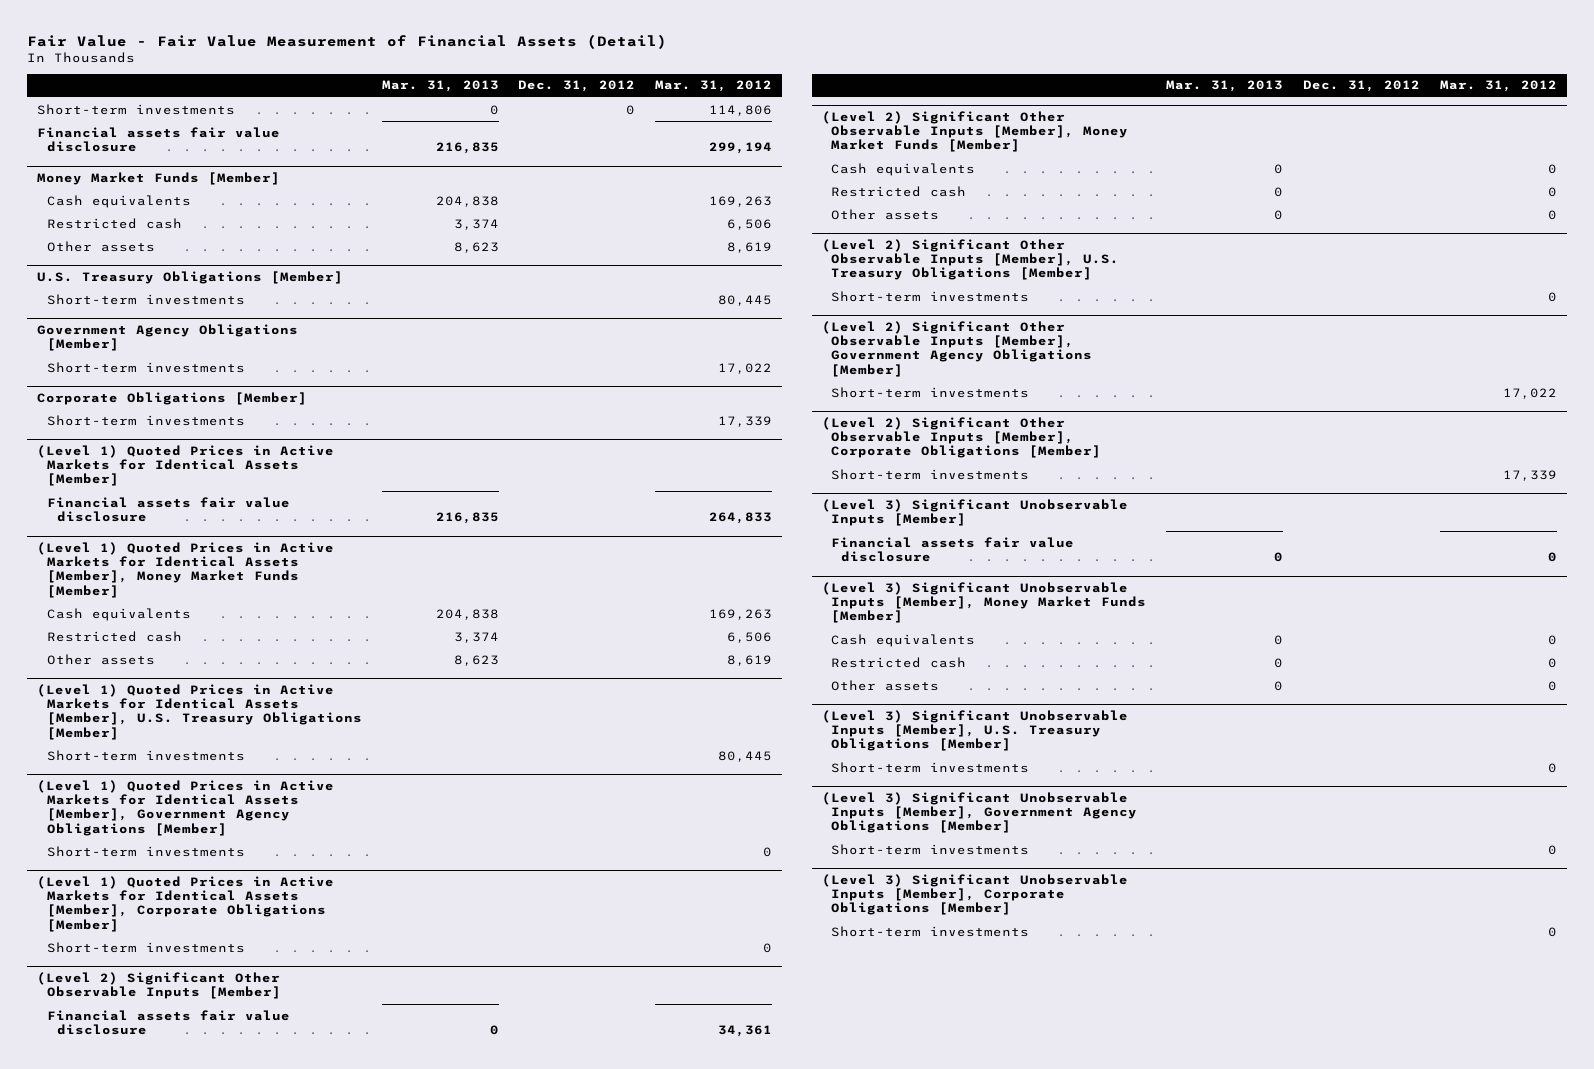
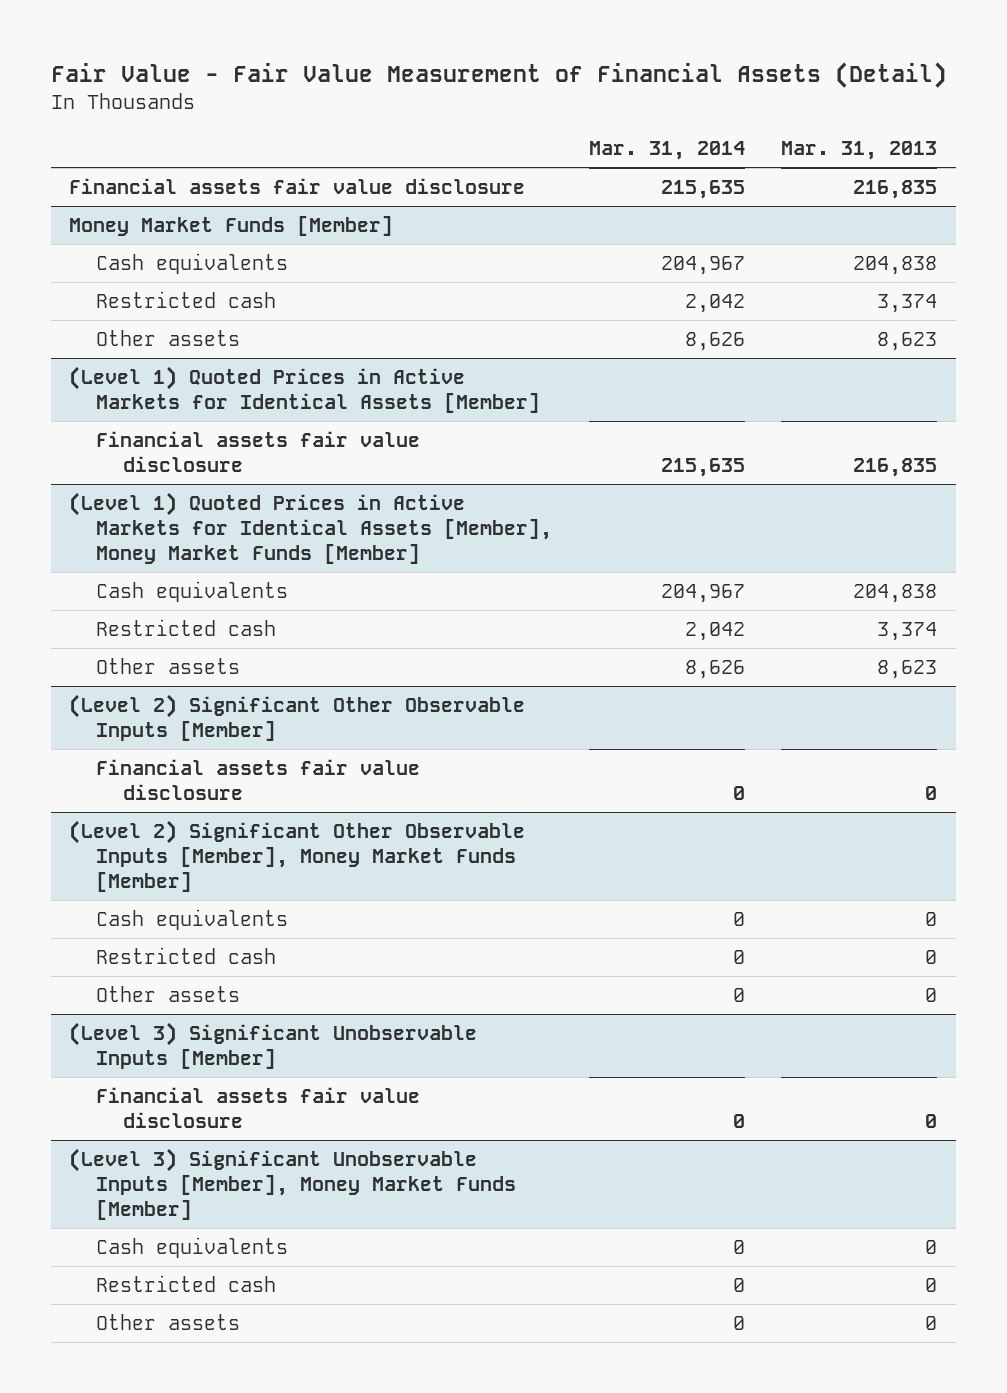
[518,80,636,93] Dec. 31, 2012 -> none
[654,80,772,93] Mar. 31, 2012 -> none
none -> [588,141,745,161] Mar. 31, 2014
[36,103,235,115] Short-term investments -> none
[36,270,343,284] U.S. Treasury Obligations [Member] -> none
[46,293,245,305] Short-term investments -> none
[36,323,298,352] Government Agency Obligations [Member] -> none
[46,361,245,373] Short-term investments -> none
[36,391,307,405] Corporate Obligations [Member] -> none
[46,414,245,426] Short-term investments -> none
[36,683,362,740] (Level 1) Quoted Prices in Active Markets for Identical Assets [Member], U.S. Treasury Obligations [Member] -> none
[46,749,245,761] Short-term investments -> none
[36,779,334,836] (Level 1) Quoted Prices in Active Markets for Identical Assets [Member], Government Agency Obligations [Member] -> none
[46,845,245,857] Short-term investments -> none
[36,875,334,932] (Level 1) Quoted Prices in Active Markets for Identical Assets [Member], Corporate Obligations [Member] -> none
[46,941,245,953] Short-term investments -> none
[821,238,1120,281] (Level 2) Significant Other Observable Inputs [Member], U.S. Treasury Obligations [Member] -> none
[831,290,1030,302] Short-term investments -> none
[821,320,1093,377] (Level 2) Significant Other Observable Inputs [Member], Government Agency Obligations [Member] -> none
[831,386,1030,398] Short-term investments -> none
[821,416,1102,459] (Level 2) Significant Other Observable Inputs [Member], Corporate Obligations [Member] -> none
[831,468,1030,480] Short-term investments -> none
[821,709,1128,752] (Level 3) Significant Unobservable Inputs [Member], U.S. Treasury Obligations [Member] -> none
[831,761,1030,773] Short-term investments -> none
[821,791,1138,834] (Level 3) Significant Unobservable Inputs [Member], Government Agency Obligations [Member] -> none
[831,843,1030,855] Short-term investments -> none
[821,873,1128,916] (Level 3) Significant Unobservable Inputs [Member], Corporate Obligations [Member] -> none
[831,925,1030,937] Short-term investments -> none

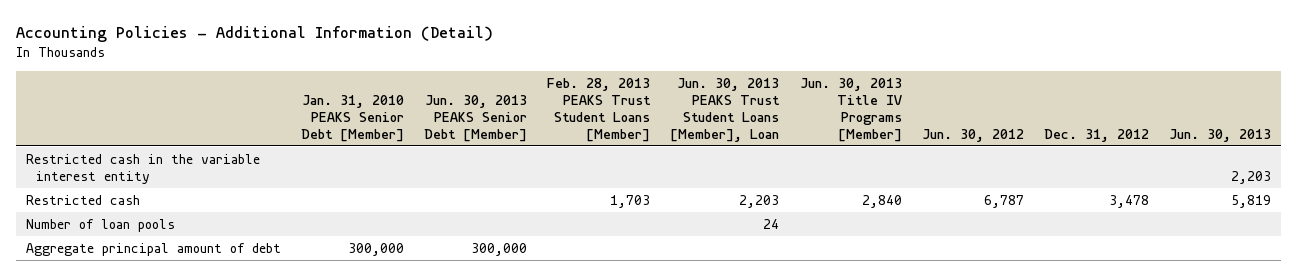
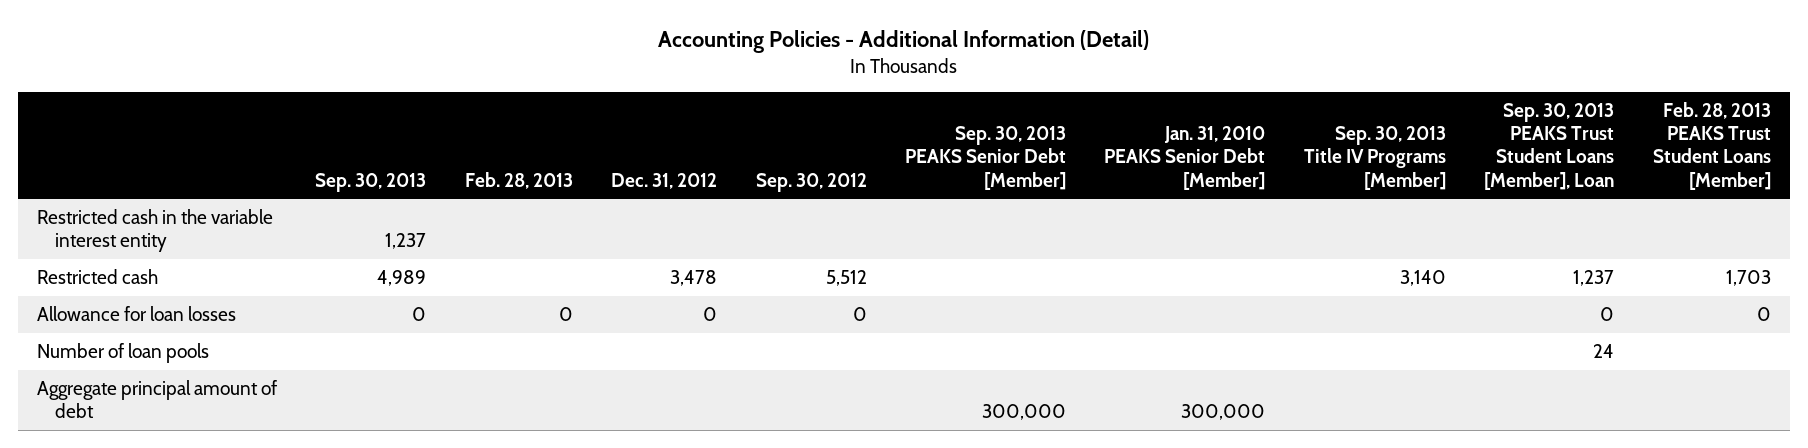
[424,94,528,142] Jun. 30, 2013 PEAKS Senior Debt [Member] -> none
[670,77,781,142] Jun. 30, 2013 PEAKS Trust Student Loans [Member], Loan -> none
[799,77,902,142] Jun. 30, 2013 Title IV Programs [Member] -> none
[921,128,1024,142] Jun. 30, 2012 -> none
[1168,128,1271,142] Jun. 30, 2013 -> none
none -> [315,172,427,192] Sep. 30, 2013
none -> [464,171,573,189] Feb. 28, 2013
none -> [755,172,867,192] Sep. 30, 2012
none -> [905,126,1067,190] Sep. 30, 2013 PEAKS Senior Debt [Member]
none -> [1303,126,1446,190] Sep. 30, 2013 Title IV Programs [Member]
none -> [1484,103,1615,190] Sep. 30, 2013 PEAKS Trust Student Loans [Member], Loan
none -> [36,305,236,321] Allowance for loan losses

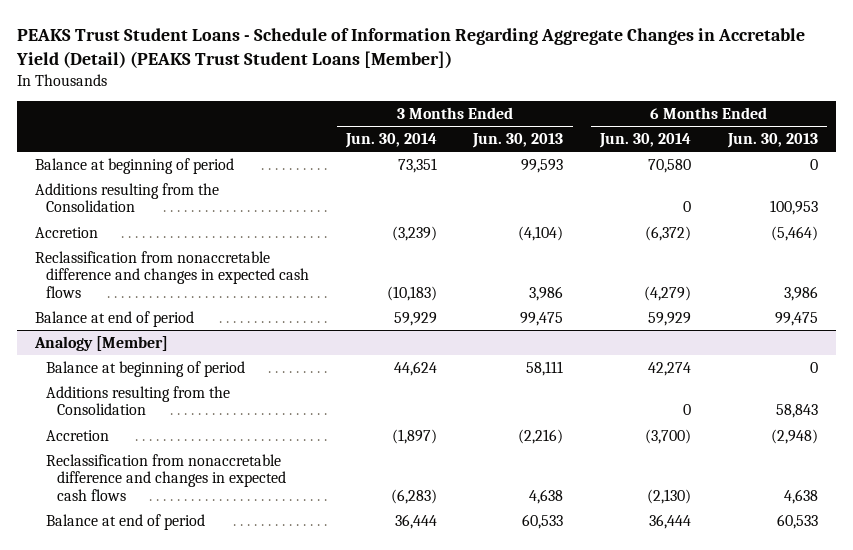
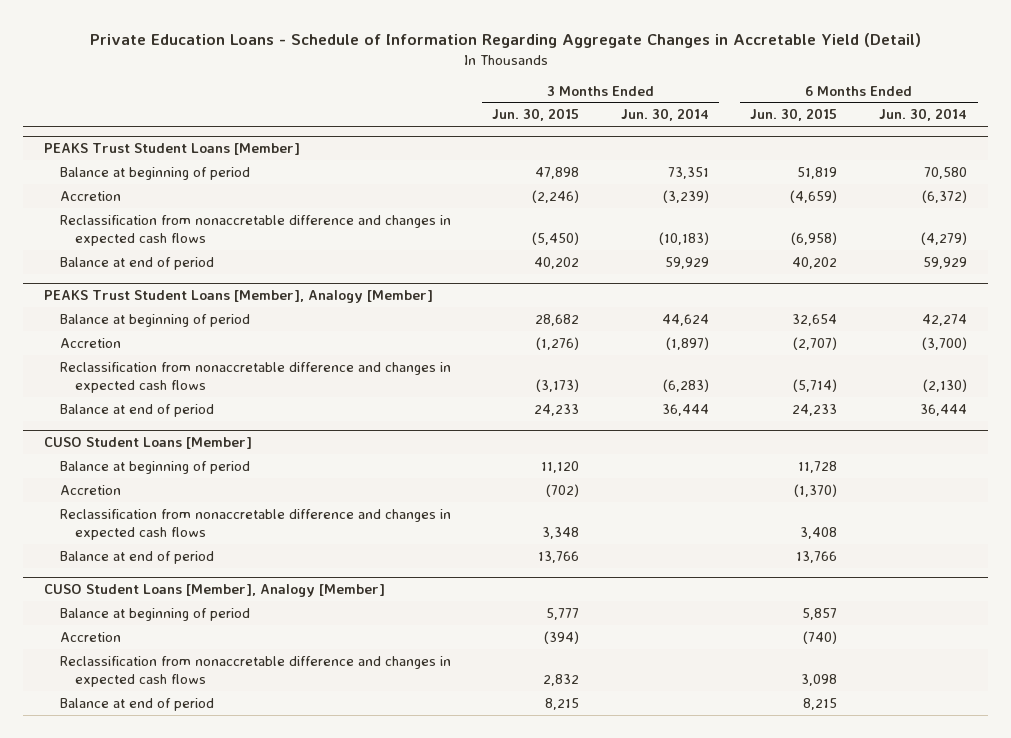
[15,27,805,68] PEAKS Trust Student Loans - Schedule of Information Regarding Aggregate Changes in Accretable Yield (Detail) (PEAKS Trust Student Loans [Member]) -> [89,33,921,49] Private Education Loans - Schedule of Information Regarding Aggregate Changes in Accretable Yield (Detail)
[472,132,564,148] Jun. 30, 2013 -> none
[726,132,818,148] Jun. 30, 2013 -> none
none -> [492,108,580,122] Jun. 30, 2015
none -> [750,108,838,122] Jun. 30, 2015
none -> [43,142,300,155] PEAKS Trust Student Loans [Member]
[35,182,220,213] Additions resulting from the Consolidation -> none
[34,335,169,351] Analogy [Member] -> [43,289,433,303] PEAKS Trust Student Loans [Member], Analogy [Member]
[46,385,231,416] Additions resulting from the Consolidation -> none
none -> [43,436,252,449] CUSO Student Loans [Member]
none -> [59,460,250,474] Balance at beginning of period
none -> [59,484,121,495] Accretion
none -> [59,508,451,540] Reclassification from nonaccretable difference and changes in expected cash flows
none -> [59,550,214,564] Balance at end of period
none -> [43,583,385,597] CUSO Student Loans [Member], Analogy [Member]
none -> [59,607,250,621] Balance at beginning of period
none -> [59,631,121,642] Accretion
none -> [59,655,451,687] Reclassification from nonaccretable difference and changes in expected cash flows
none -> [59,697,214,711] Balance at end of period

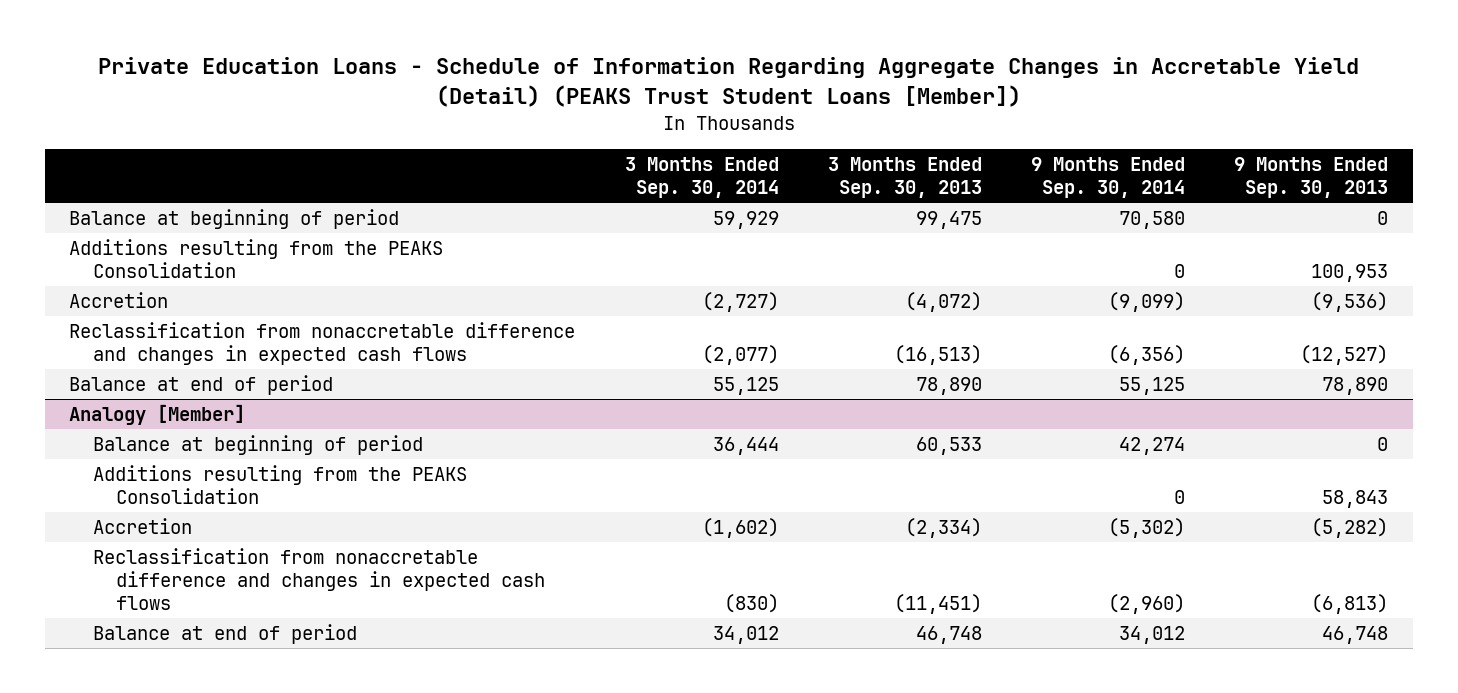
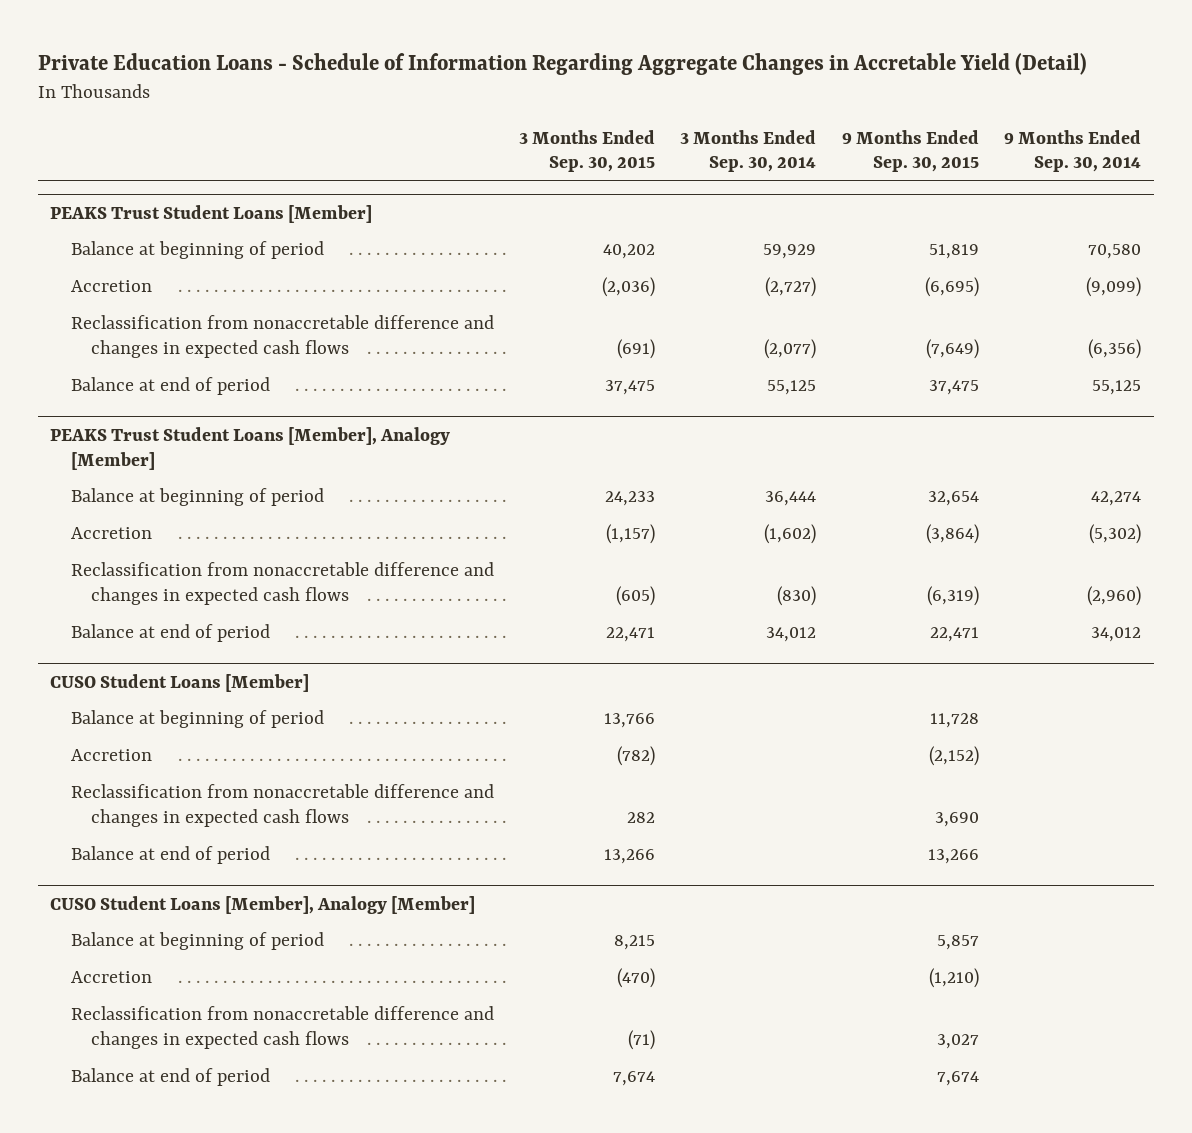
[97,57,1359,108] Private Education Loans - Schedule of Information Regarding Aggregate Changes in Accretable Yield (Detail) (PEAKS Trust Student Loans [Member]) -> [37,53,1087,76] Private Education Loans - Schedule of Information Regarding Aggregate Changes in Accretable Yield (Detail)
[827,157,982,199] 3 Months Ended Sep. 30, 2013 -> none
[1234,157,1389,199] 9 Months Ended Sep. 30, 2013 -> none
none -> [519,129,656,173] 3 Months Ended Sep. 30, 2015
none -> [841,129,979,173] 9 Months Ended Sep. 30, 2015
none -> [50,204,373,223] PEAKS Trust Student Loans [Member]
[69,238,444,278] Additions resulting from the PEAKS Consolidation -> none
[69,403,246,425] Analogy [Member] -> [50,426,451,470] PEAKS Trust Student Loans [Member], Analogy [Member]
[92,464,467,504] Additions resulting from the PEAKS Consolidation -> none
none -> [50,673,310,692] CUSO Student Loans [Member]
none -> [70,710,324,729] Balance at beginning of period
none -> [70,749,152,762] Accretion
none -> [70,784,494,828] Reclassification from nonaccretable difference and changes in expected cash flows
none -> [70,846,270,865] Balance at end of period
none -> [50,895,476,914] CUSO Student Loans [Member], Analogy [Member]
none -> [70,932,324,951] Balance at beginning of period
none -> [70,971,152,984] Accretion
none -> [70,1006,494,1050] Reclassification from nonaccretable difference and changes in expected cash flows
none -> [70,1068,270,1087] Balance at end of period

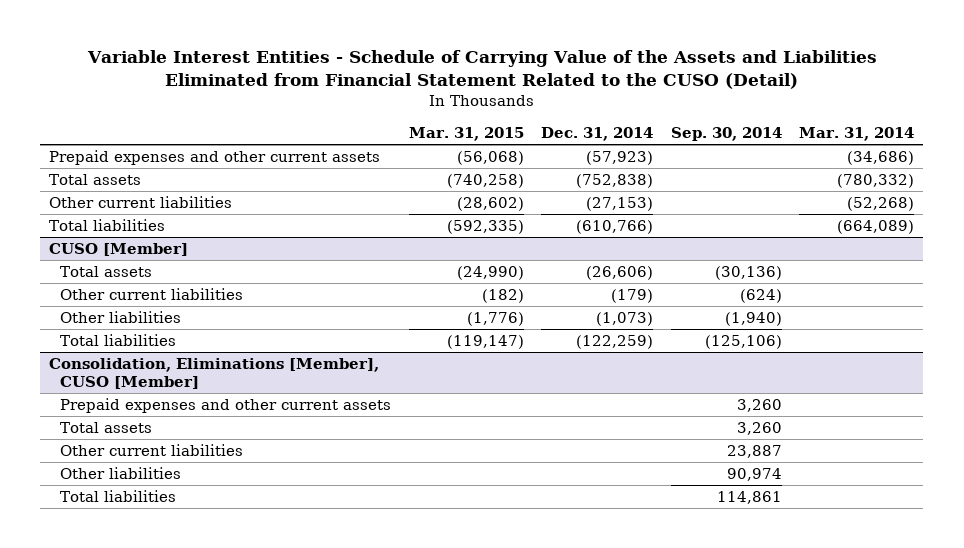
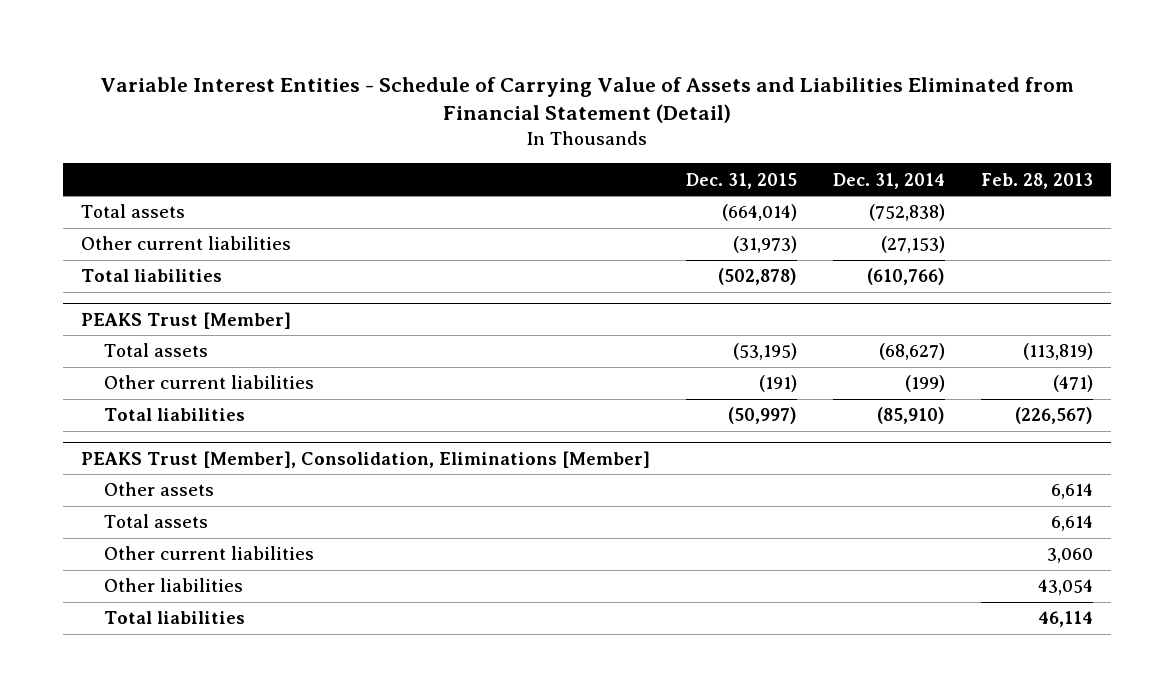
[86,50,877,90] Variable Interest Entities - Schedule of Carrying Value of the Assets and Liabilities Eliminated from Financial Statement Related to the CUSO (Detail) -> [100,76,1075,124] Variable Interest Entities - Schedule of Carrying Value of Assets and Liabilities Eliminated from Financial Statement (Detail)
[408,127,524,142] Mar. 31, 2015 -> none
[670,127,782,142] Sep. 30, 2014 -> none
[799,127,915,142] Mar. 31, 2014 -> none
none -> [686,172,798,189] Dec. 31, 2015
none -> [981,172,1094,189] Feb. 28, 2013
[49,149,381,165] Prepaid expenses and other current assets -> none
[49,242,189,256] CUSO [Member] -> none
[59,265,152,277] Total assets -> none
[59,287,243,300] Other current liabilities -> none
[59,310,181,323] Other liabilities -> none
[59,333,176,346] Total liabilities -> none
[49,357,380,390] Consolidation, Eliminations [Member], CUSO [Member] -> none
[59,397,391,413] Prepaid expenses and other current assets -> none
[59,421,152,433] Total assets -> none
[59,443,243,456] Other current liabilities -> none
[59,466,181,479] Other liabilities -> none
[59,489,176,502] Total liabilities -> none
none -> [81,311,292,329] PEAKS Trust [Member]
none -> [104,343,209,358] Total assets
none -> [104,375,315,390] Other current liabilities
none -> [104,408,246,422] Total liabilities
none -> [81,450,651,468] PEAKS Trust [Member], Consolidation, Eliminations [Member]
none -> [104,482,215,497] Other assets
none -> [104,514,209,529] Total assets
none -> [104,546,315,561] Other current liabilities
none -> [104,578,244,593] Other liabilities
none -> [104,611,246,625] Total liabilities

